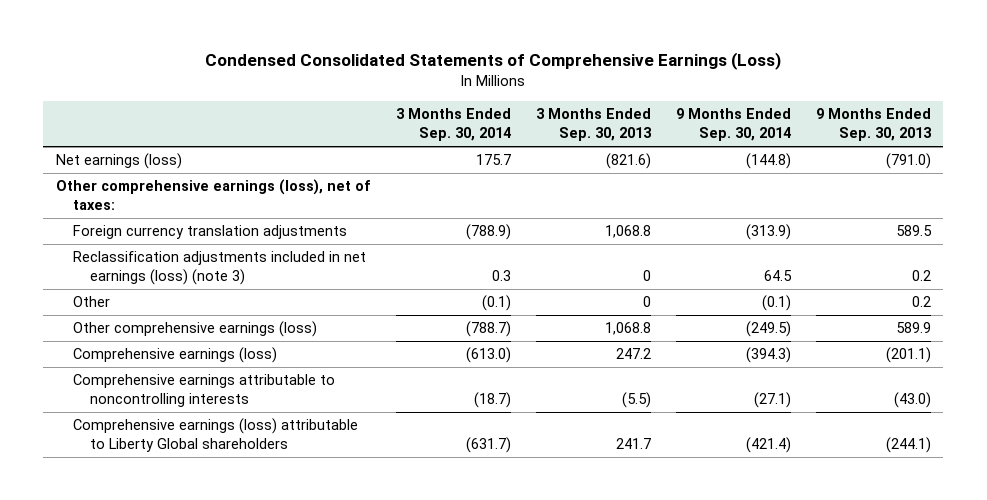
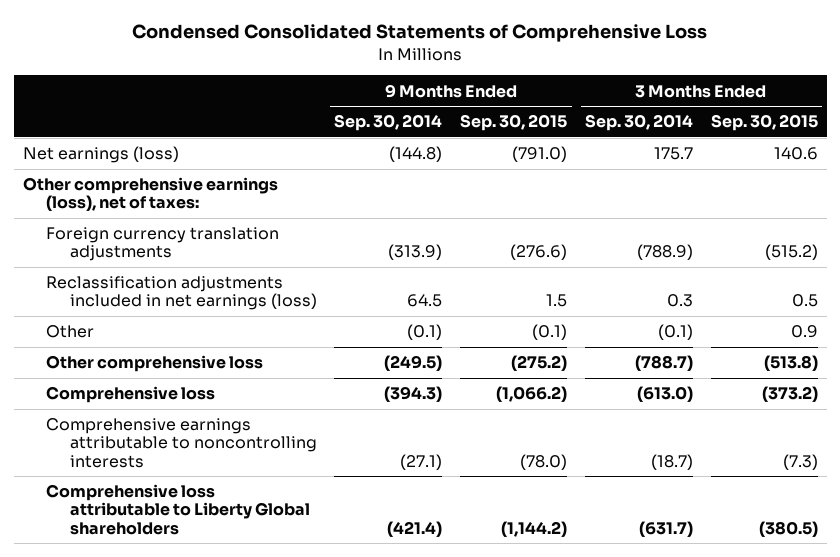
[205,52,782,71] Condensed Consolidated Statements of Comprehensive Earnings (Loss) -> [132,24,708,43] Condensed Consolidated Statements of Comprehensive Loss
[535,108,652,142] 3 Months Ended Sep. 30, 2013 -> none
[815,108,932,142] 9 Months Ended Sep. 30, 2013 -> none
none -> [460,114,568,132] Sep. 30, 2015
none -> [710,114,818,132] Sep. 30, 2015
[73,251,367,286] Reclassification adjustments included in net earnings (loss) (note 3) -> [46,276,317,311] Reclassification adjustments included in net earnings (loss)
[73,321,318,338] Other comprehensive earnings (loss) -> [46,355,264,373] Other comprehensive loss
[73,347,278,364] Comprehensive earnings (loss) -> [46,386,216,404] Comprehensive loss
[73,418,359,453] Comprehensive earnings (loss) attributable to Liberty Global shareholders -> [46,484,310,535] Comprehensive loss attributable to Liberty Global shareholders

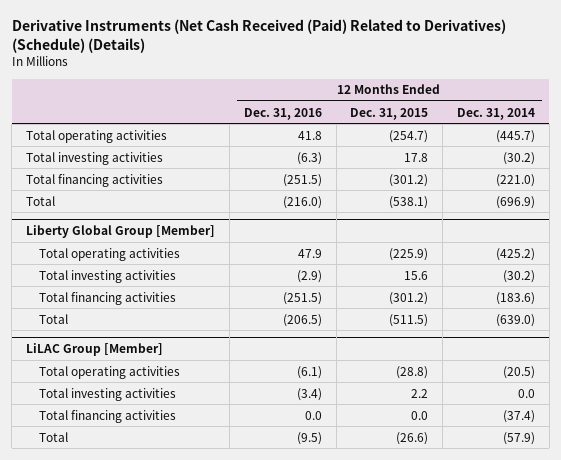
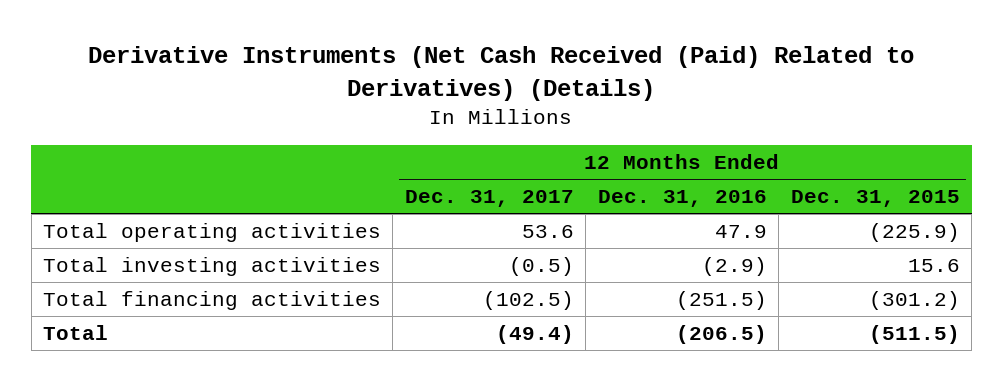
[11,18,506,53] Derivative Instruments (Net Cash Received (Paid) Related to Derivatives) (Schedule) (Details) -> [88,46,915,101] Derivative Instruments (Net Cash Received (Paid) Related to Derivatives) (Details)
[457,107,536,120] Dec. 31, 2014 -> none
none -> [404,190,574,208] Dec. 31, 2017
[26,129,168,143] Total operating activities -> none
[26,151,164,165] Total investing activities -> none
[26,173,164,187] Total financing activities -> none
[26,195,56,206] Total -> none
[26,225,216,239] Liberty Global Group [Member] -> none
[26,343,164,357] LiLAC Group [Member] -> none
[39,365,181,379] Total operating activities -> none
[39,387,177,401] Total investing activities -> none
[39,409,177,423] Total financing activities -> none
[39,431,69,442] Total -> none

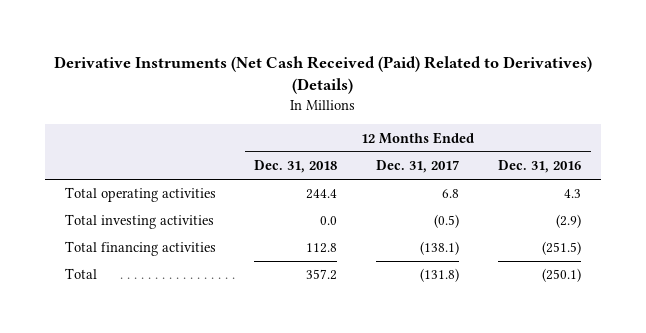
[790,190,960,208] Dec. 31, 2015 -> none
none -> [254,160,338,174] Dec. 31, 2018
[521,224,574,238] 53.6 -> [442,189,460,199] 6.8
[714,224,767,238] 47.9 -> [564,189,582,199] 4.3
[482,290,574,310] (102.5) -> [420,241,460,256] (138.1)
[495,324,574,344] (49.4) -> [420,268,460,283] (131.8)
[675,324,767,344] (206.5) -> [542,268,582,283] (250.1)

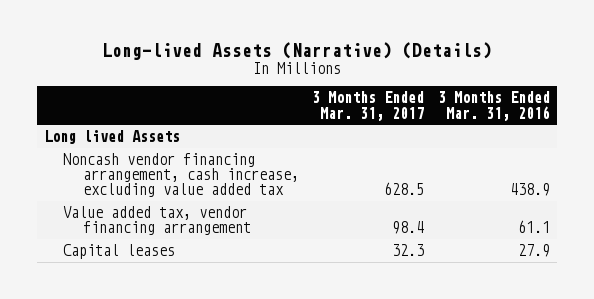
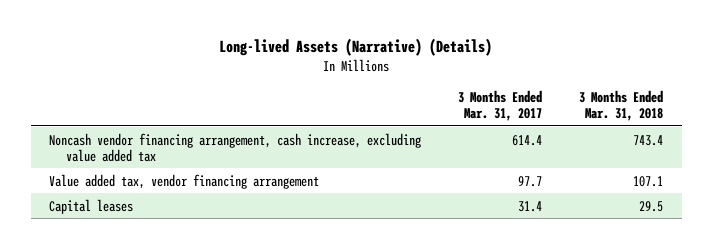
[438,91,551,121] 3 Months Ended Mar. 31, 2016 -> none
none -> [579,90,664,122] 3 Months Ended Mar. 31, 2018
[43,130,180,145] Long lived Assets -> none
[384,182,425,196] 628.5 -> [512,134,543,146] 614.4
[392,221,425,235] 98.4 -> [518,175,543,187] 97.7
[392,244,425,257] 32.3 -> [518,200,543,212] 31.4

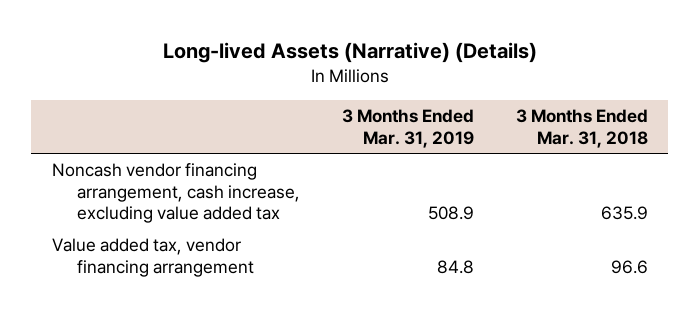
[458,90,543,122] 3 Months Ended Mar. 31, 2017 -> none
none -> [341,109,474,148] 3 Months Ended Mar. 31, 2019
[49,198,134,214] Capital leases -> none
[633,134,664,146] 743.4 -> [600,206,648,221] 635.9
[633,175,664,187] 107.1 -> [610,259,648,274] 96.6

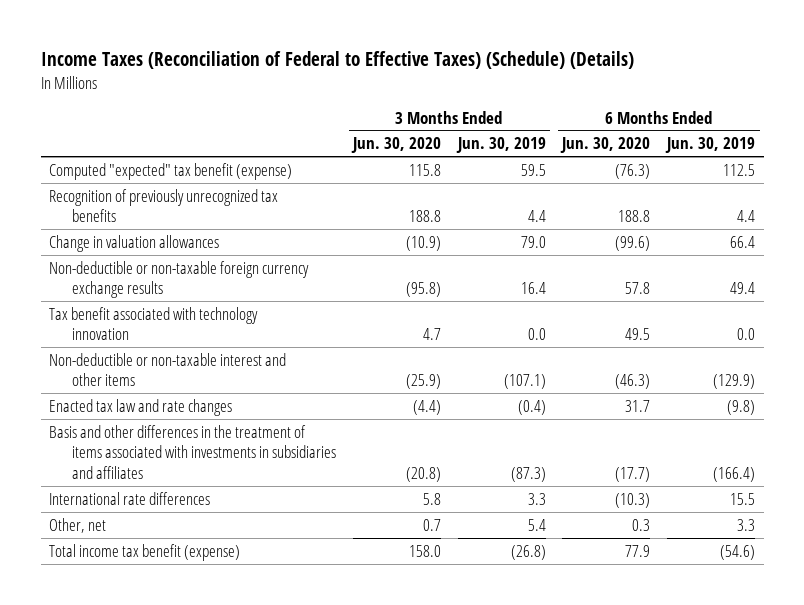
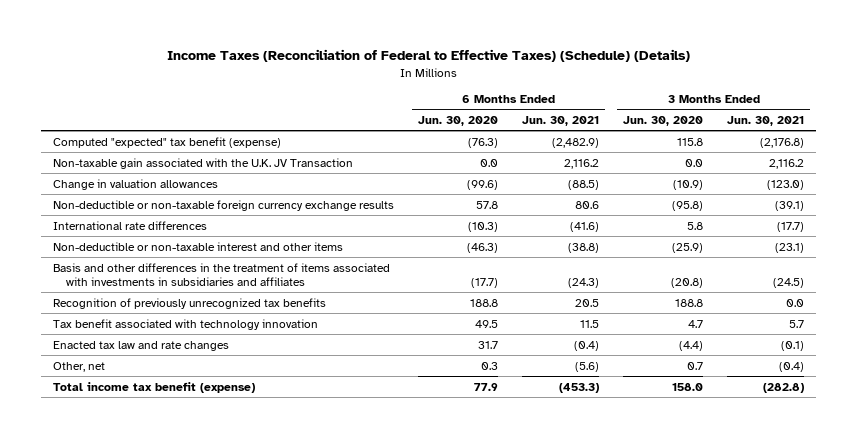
[455,137,546,154] Jun. 30, 2019 -> none
[665,137,756,154] Jun. 30, 2019 -> none
none -> [522,116,600,127] Jun. 30, 2021
none -> [727,116,805,127] Jun. 30, 2021
none -> [53,157,354,169] Non-taxable gain associated with the U.K. JV Transaction
[49,491,211,505] International rate differences -> [53,220,208,230] International rate differences
[49,188,279,223] Recognition of previously unrecognized tax benefits -> [53,297,327,309] Recognition of previously unrecognized tax benefits
[49,306,259,341] Tax benefit associated with technology innovation -> [53,318,319,330] Tax benefit associated with technology innovation
[49,398,233,416] Enacted tax law and rate changes -> [53,340,230,351] Enacted tax law and rate changes

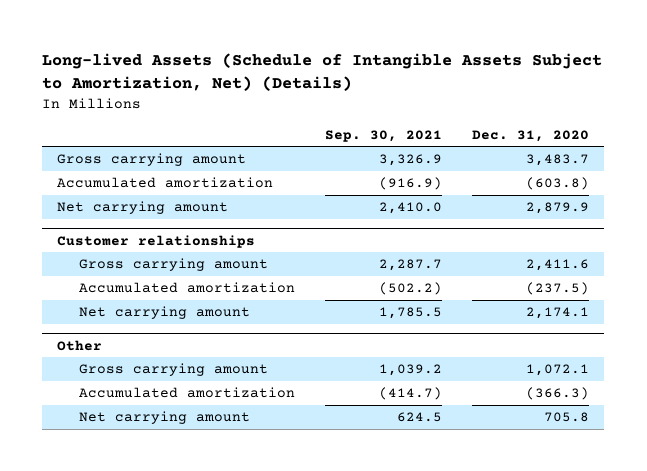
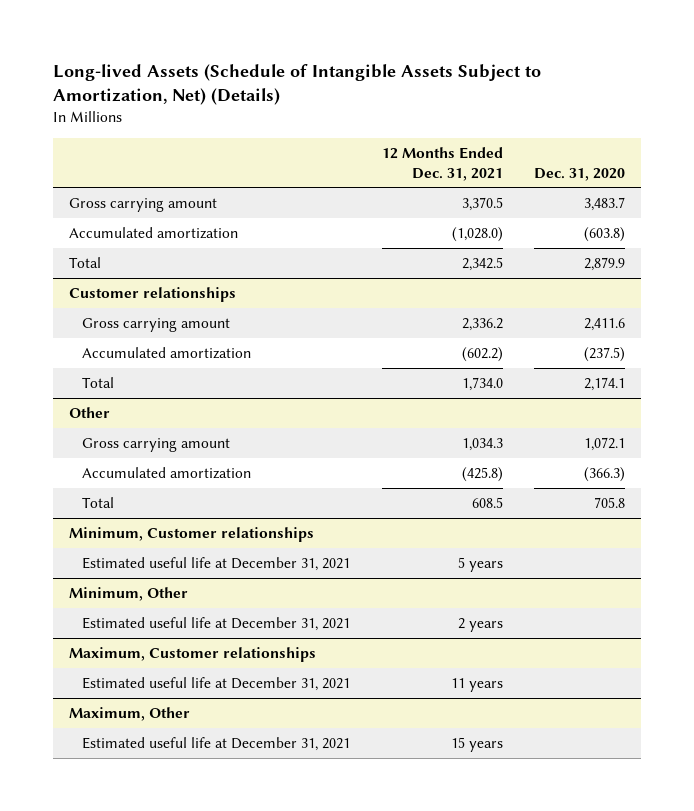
[325,129,443,142] Sep. 30, 2021 -> none
none -> [381,146,503,181] 12 Months Ended Dec. 31, 2021
[57,201,229,215] Net carrying amount -> [68,256,101,268] Total
[79,306,251,320] Net carrying amount -> [81,376,114,388] Total
[79,411,251,425] Net carrying amount -> [81,496,114,508] Total
none -> [68,526,314,542] Minimum, Customer relationships
none -> [81,556,350,571] Estimated useful life at December 31, 2021
none -> [68,586,188,601] Minimum, Other
none -> [81,616,350,631] Estimated useful life at December 31, 2021
none -> [68,646,316,662] Maximum, Customer relationships
none -> [81,676,350,691] Estimated useful life at December 31, 2021
none -> [68,706,190,721] Maximum, Other
none -> [81,736,350,751] Estimated useful life at December 31, 2021

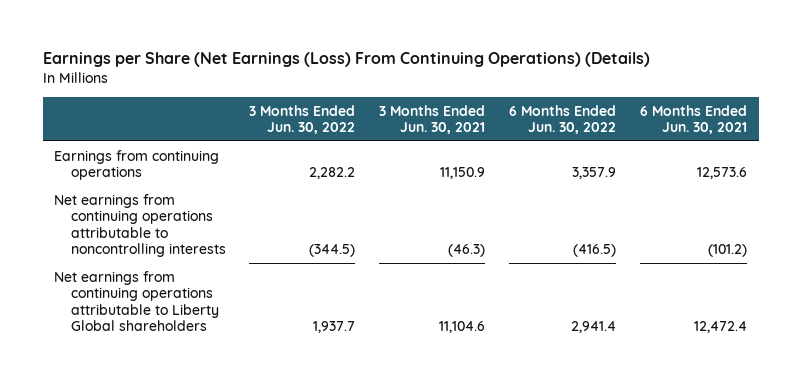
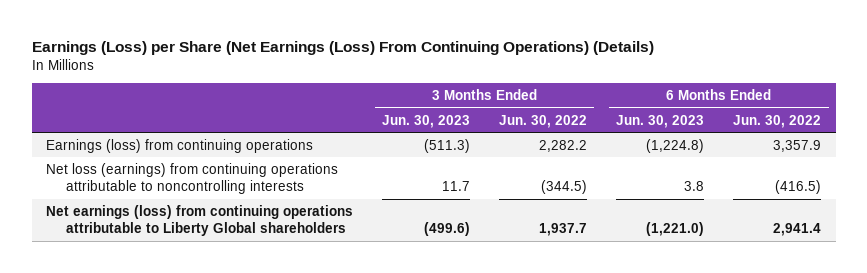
[42,52,650,68] Earnings per Share (Net Earnings (Loss) From Continuing Operations) (Details) -> [31,41,654,56] Earnings (Loss) per Share (Net Earnings (Loss) From Continuing Operations) (Details)
[379,104,486,135] 3 Months Ended Jun. 30, 2021 -> none
[639,104,747,135] 6 Months Ended Jun. 30, 2021 -> none
none -> [382,114,471,128] Jun. 30, 2023
none -> [616,114,705,128] Jun. 30, 2023
[54,149,220,181] Earnings from continuing operations -> [46,138,314,153] Earnings (loss) from continuing operations
[54,193,226,257] Net earnings from continuing operations attributable to noncontrolling interests -> [46,162,339,195] Net loss (earnings) from continuing operations attributable to noncontrolling interests
[54,270,219,331] Net earnings from continuing operations attributable to Liberty Global shareholders -> [46,204,354,237] Net earnings (loss) from continuing operations attributable to Liberty Global shareholders

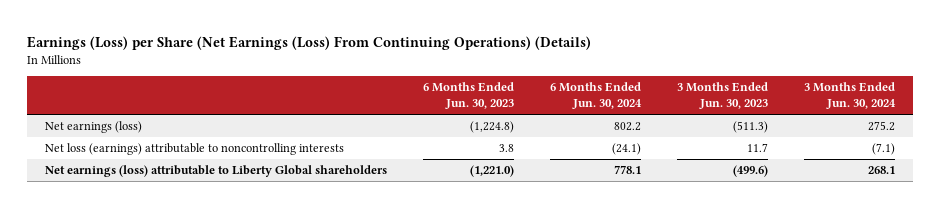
[499,114,588,128] Jun. 30, 2022 -> none
[733,114,822,128] Jun. 30, 2022 -> none
none -> [550,82,643,110] 6 Months Ended Jun. 30, 2024
none -> [804,82,897,110] 3 Months Ended Jun. 30, 2024
[46,138,314,153] Earnings (loss) from continuing operations -> [45,120,143,133] Net earnings (loss)
[46,162,339,195] Net loss (earnings) from continuing operations attributable to noncontrolling interests -> [45,142,345,155] Net loss (earnings) attributable to noncontrolling interests
[46,204,354,237] Net earnings (loss) from continuing operations attributable to Liberty Global shareholders -> [45,164,388,177] Net earnings (loss) attributable to Liberty Global shareholders

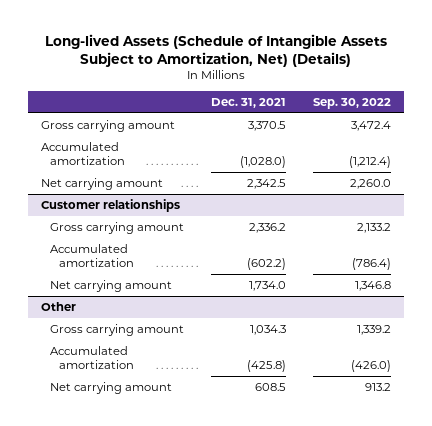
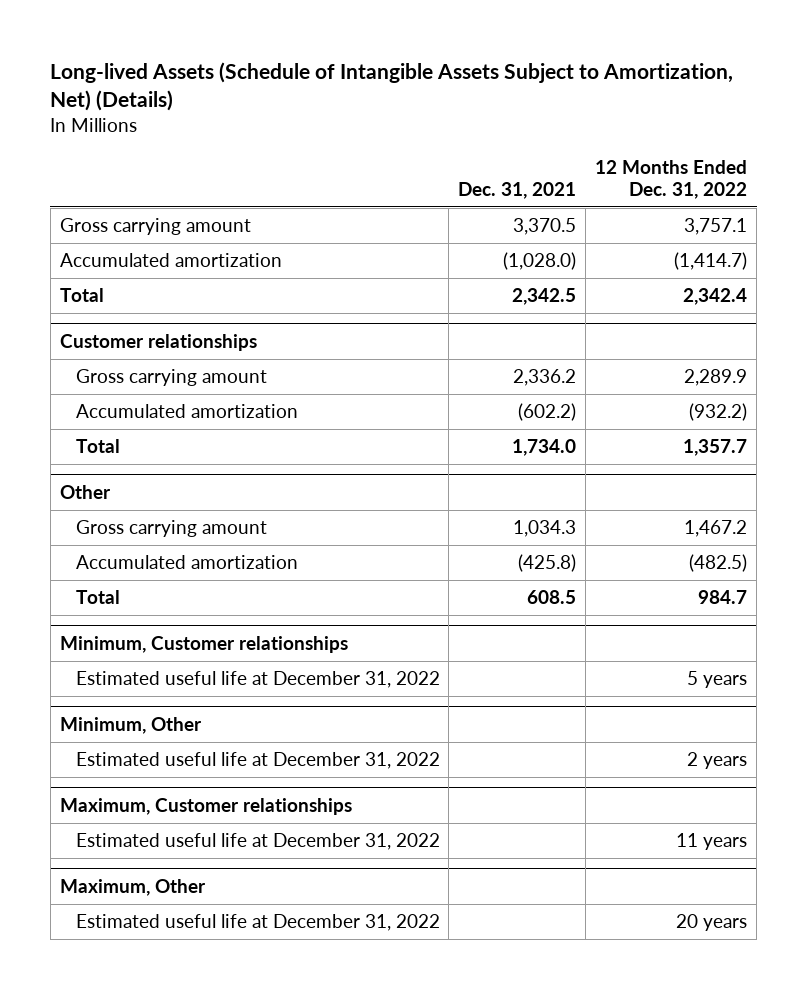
[312,97,391,109] Sep. 30, 2022 -> none
none -> [595,160,748,199] 12 Months Ended Dec. 31, 2022
[41,177,164,190] Net carrying amount -> [59,288,104,303] Total
[50,279,173,292] Net carrying amount -> [75,439,120,454] Total
[50,381,173,394] Net carrying amount -> [75,590,120,605] Total
none -> [59,636,348,654] Minimum, Customer relationships
none -> [75,671,440,689] Estimated useful life at December 31, 2022
none -> [59,717,202,735] Minimum, Other
none -> [75,752,440,770] Estimated useful life at December 31, 2022
none -> [59,798,352,816] Maximum, Customer relationships
none -> [75,833,440,851] Estimated useful life at December 31, 2022
none -> [59,879,206,897] Maximum, Other
none -> [75,914,440,932] Estimated useful life at December 31, 2022

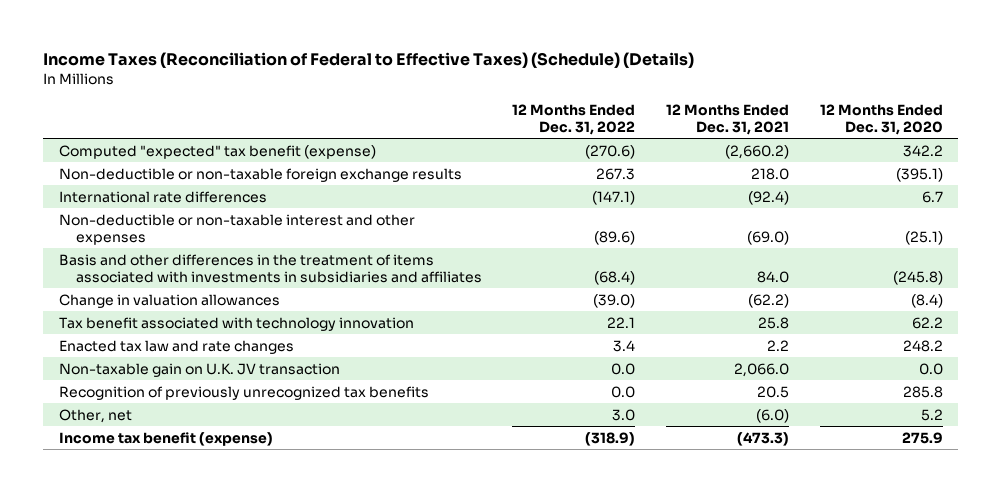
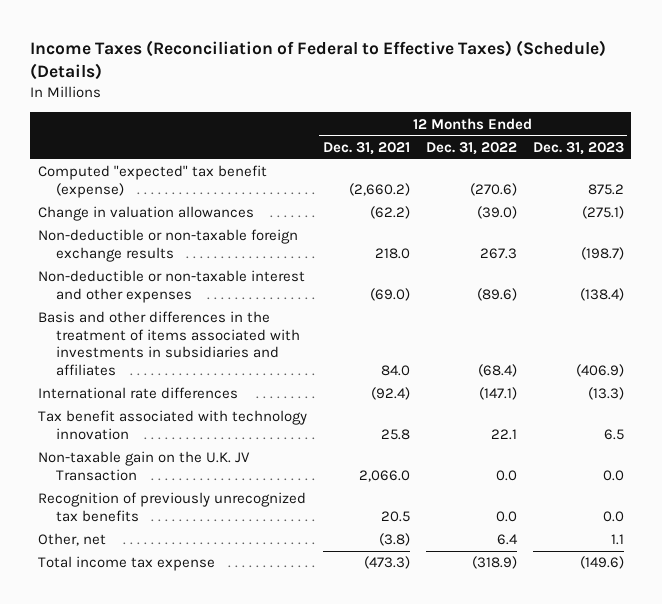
[819,103,943,135] 12 Months Ended Dec. 31, 2020 -> none
none -> [532,141,624,155] Dec. 31, 2023
[58,293,280,308] Change in valuation allowances -> [38,206,255,222] Change in valuation allowances
[58,190,267,203] International rate differences -> [38,387,239,400] International rate differences
[58,339,294,354] Enacted tax law and rate changes -> none
[58,362,340,377] Non-taxable gain on U.K. JV transaction -> [38,451,251,481] Non-taxable gain on the U.K. JV Transaction
[612,408,636,421] 3.0 -> [496,534,518,546] 6.4
[755,408,789,423] (6.0) -> [378,533,410,547] (3.8)
[58,431,273,446] Income tax benefit (expense) -> [38,556,216,572] Total income tax expense

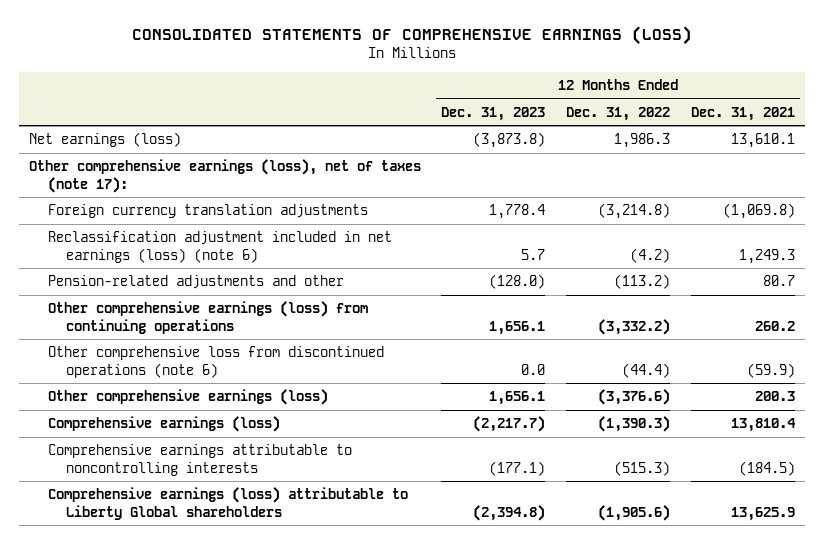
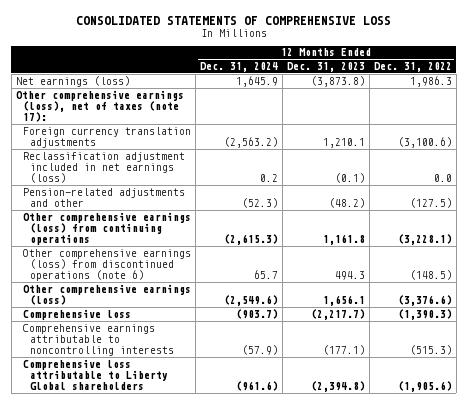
[131,25,692,45] CONSOLIDATED STATEMENTS OF COMPREHENSIVE EARNINGS (LOSS) -> [75,16,391,26] CONSOLIDATED STATEMENTS OF COMPREHENSIVE LOSS
[690,106,795,121] Dec. 31, 2021 -> none
none -> [199,62,278,73] Dec. 31, 2024
[489,204,546,220] 1,778.4 -> [322,137,365,148] 1,210.1
[597,203,670,220] (3,214.8) -> [397,136,452,148] (3,100.6)
[47,231,392,263] Reclassification adjustment included in net earnings (loss) (note 6) -> [22,151,185,183] Reclassification adjustment included in net earnings (loss)
[521,248,546,260] 5.7 -> [334,172,365,183] (0.1)
[629,247,670,263] (4.2) -> [433,173,452,182] 0.0
[489,274,546,290] (128.0) -> [328,197,365,208] (48.2)
[613,274,670,290] (113.2) -> [409,197,452,208] (127.5)
[489,320,546,335] 1,656.1 -> [322,233,365,245] 1,161.8
[597,318,670,335] (3,332.2) -> [397,233,452,245] (3,228.1)
[47,346,384,378] Other comprehensive loss from discontinued operations (note 6) -> [22,248,191,281] Other comprehensive earnings (loss) from discontinued operations (note 6)
[521,363,546,375] 0.0 -> [334,270,365,280] 494.3
[621,362,670,378] (44.4) -> [409,269,452,280] (148.5)
[47,416,280,433] Comprehensive earnings (loss) -> [22,308,131,320] Comprehensive loss
[47,487,408,520] Comprehensive earnings (loss) attributable to Liberty Global shareholders -> [22,358,168,390] Comprehensive loss attributable to Liberty Global shareholders

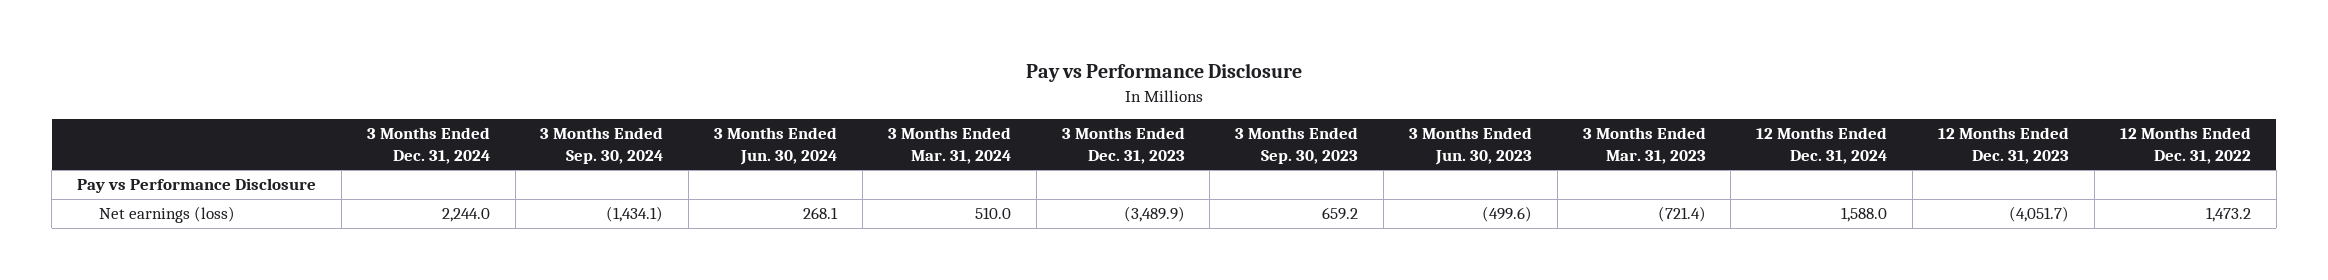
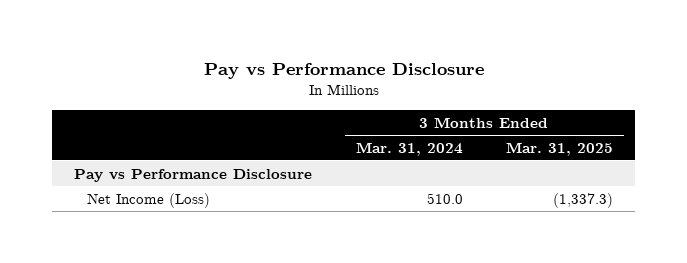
[366,127,490,164] 3 Months Ended Dec. 31, 2024 -> none
[540,127,664,164] 3 Months Ended Sep. 30, 2024 -> none
[714,127,838,165] 3 Months Ended Jun. 30, 2024 -> none
[1061,127,1185,164] 3 Months Ended Dec. 31, 2023 -> none
[1235,127,1359,164] 3 Months Ended Sep. 30, 2023 -> none
[1408,127,1532,165] 3 Months Ended Jun. 30, 2023 -> none
[1582,127,1706,164] 3 Months Ended Mar. 31, 2023 -> none
[1756,127,1888,164] 12 Months Ended Dec. 31, 2024 -> none
[1937,127,2069,164] 12 Months Ended Dec. 31, 2023 -> none
[2119,127,2251,164] 12 Months Ended Dec. 31, 2022 -> none
none -> [506,141,614,156] Mar. 31, 2025
[99,206,236,224] Net earnings (loss) -> [86,192,210,208] Net Income (Loss)

